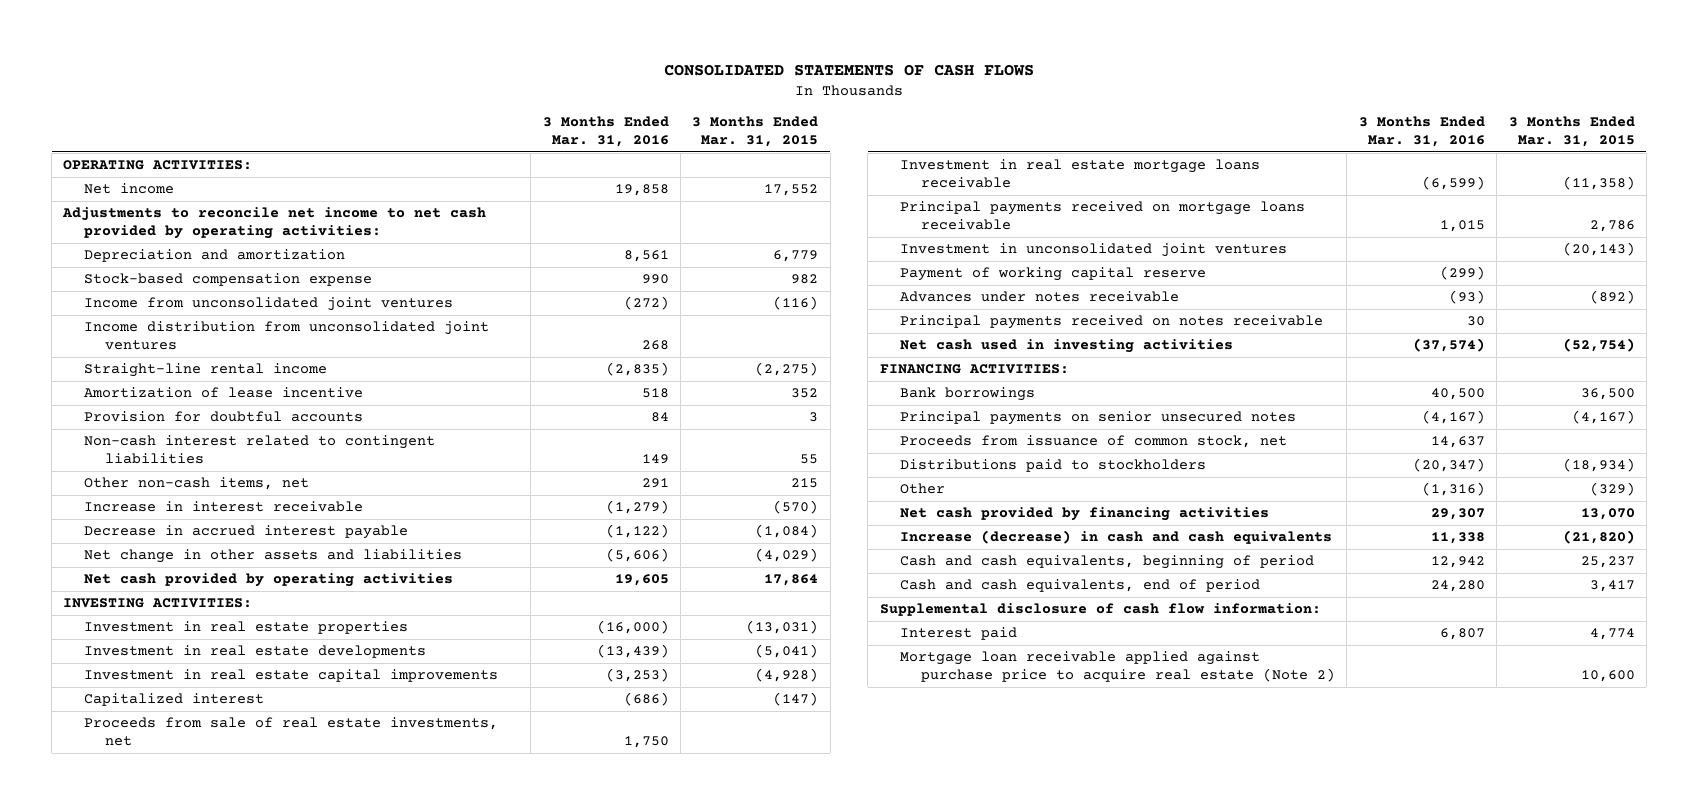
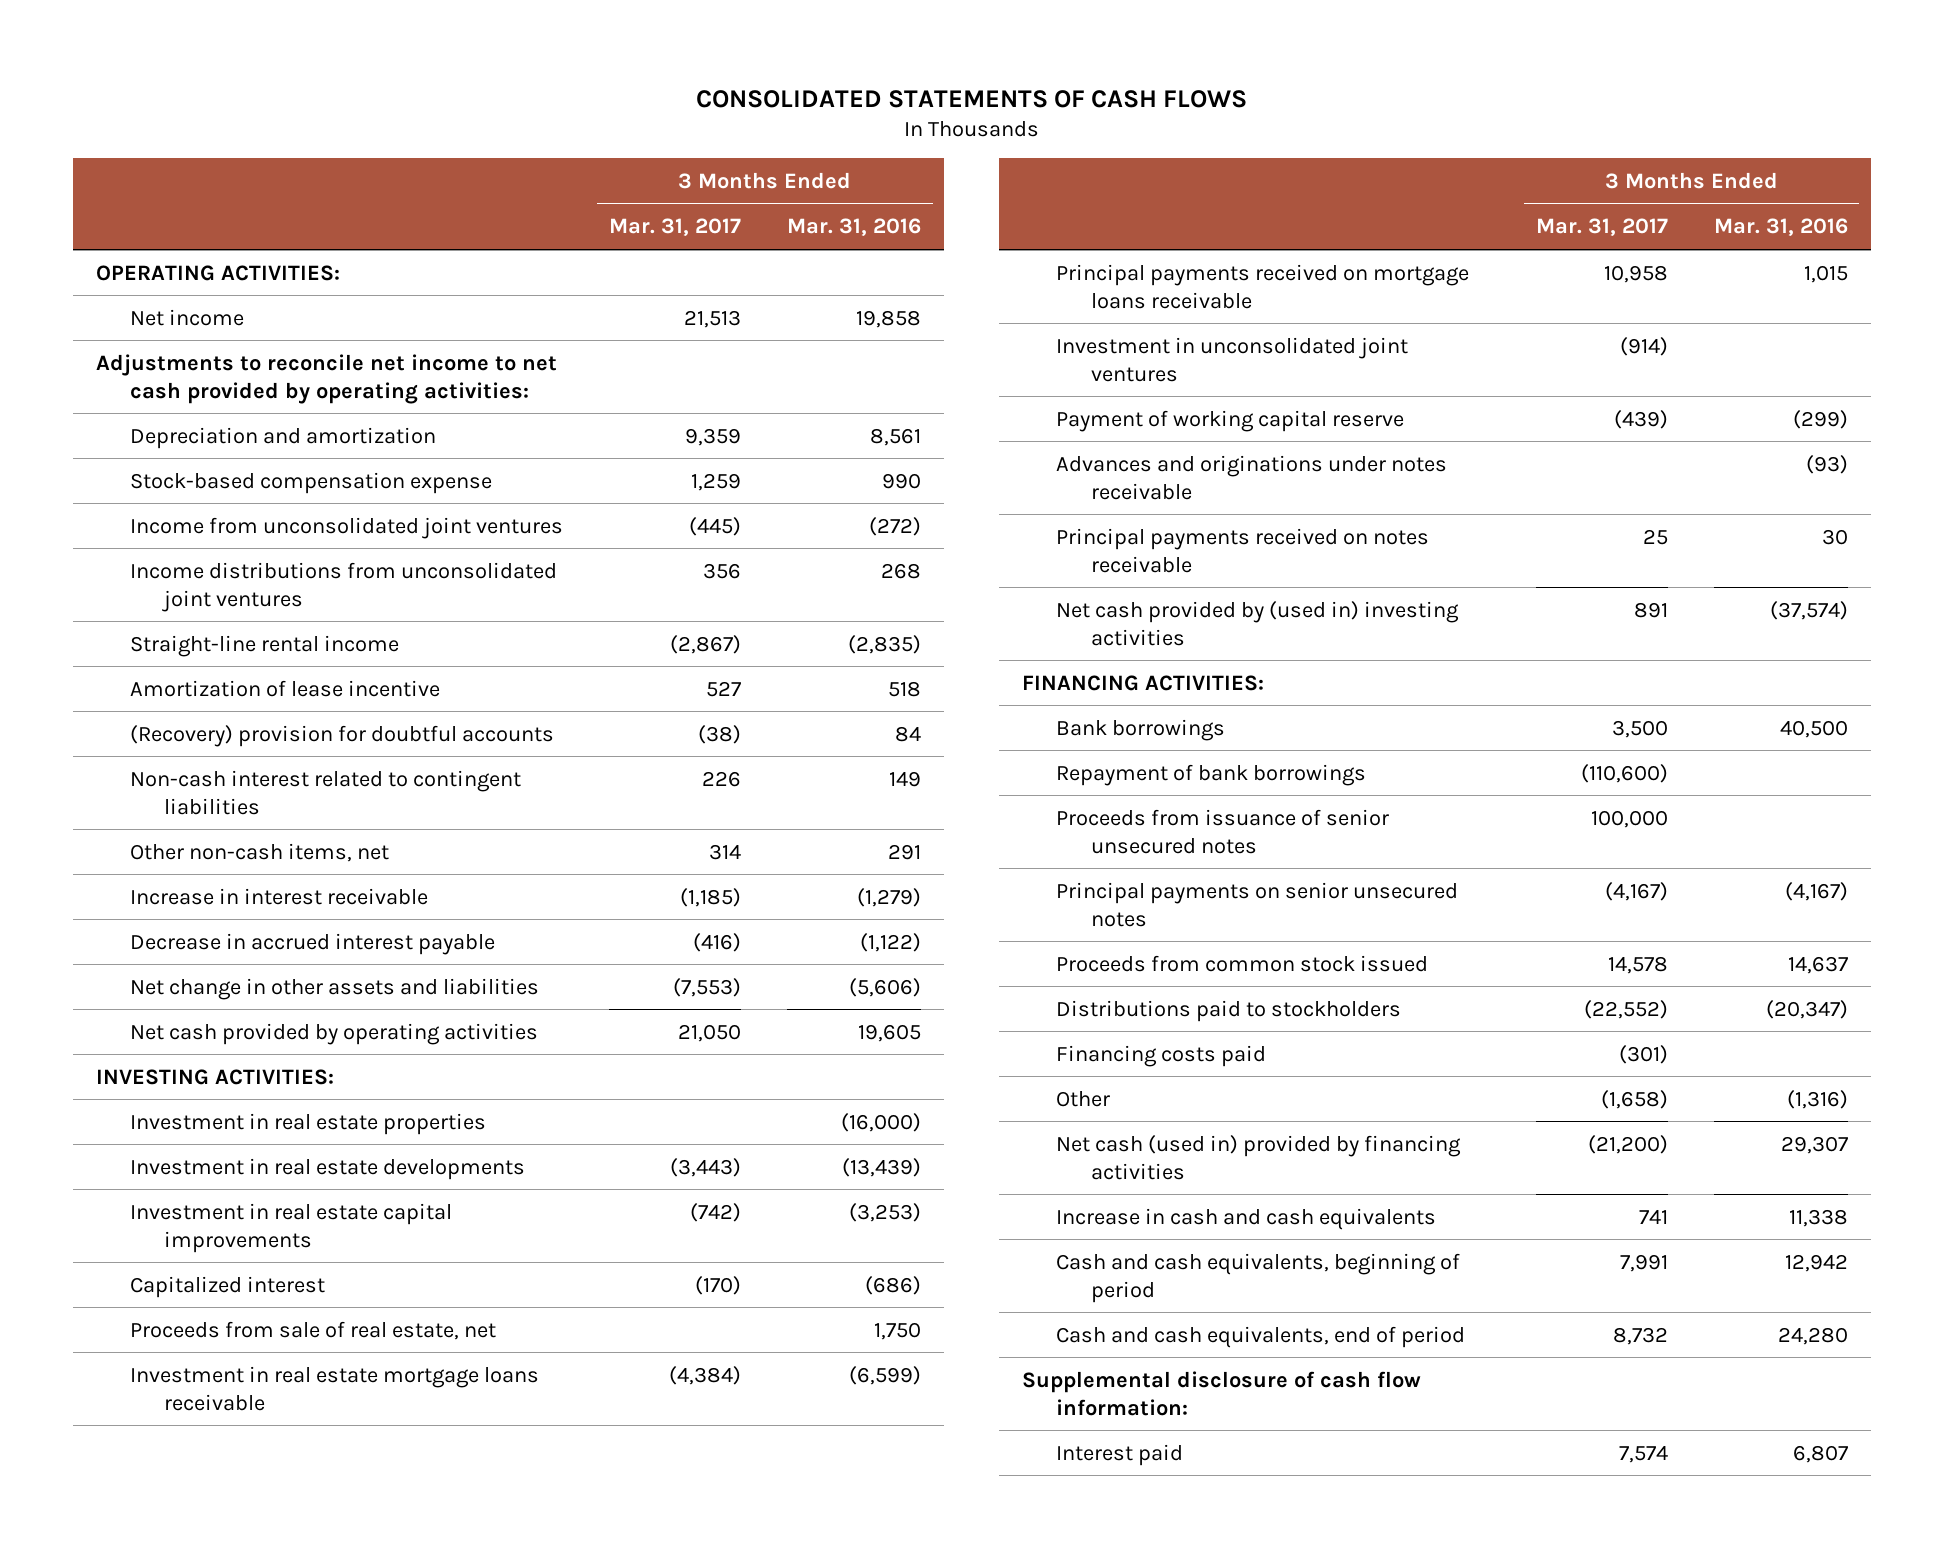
[692,116,819,148] 3 Months Ended Mar. 31, 2015 -> none
none -> [608,218,741,237] Mar. 31, 2017
[84,321,490,351] Income distribution from unconsolidated joint ventures -> [129,561,557,612] Income distributions from unconsolidated joint ventures
[84,411,364,423] Provision for doubtful accounts -> [129,724,554,747] (Recovery) provision for doubtful accounts
[84,717,499,747] Proceeds from sale of real estate investments, net -> [129,1320,496,1340] Proceeds from sale of real estate, net
[900,291,1180,303] Advances under notes receivable -> [1056,454,1448,500] Advances and originations under notes receivable
[900,339,1234,354] Net cash used in investing activities -> [1056,600,1460,646] Net cash provided by (used in) investing activities
none -> [1056,763,1367,786] Repayment of bank borrowings
none -> [1056,808,1390,854] Proceeds from issuance of senior unsecured notes
[900,435,1288,449] Proceeds from issuance of common stock, net -> [1056,954,1429,972] Proceeds from common stock issued
none -> [1056,1044,1267,1067] Financing costs paid
[900,507,1270,522] Net cash provided by financing activities -> [1056,1134,1462,1180] Net cash (used in) provided by financing activities
[900,530,1333,545] Increase (decrease) in cash and cash equivalents -> [1056,1207,1437,1230] Increase in cash and cash equivalents
[900,651,1336,683] Mortgage loan receivable applied against purchase price to acquire real estate (Note 2) -> none

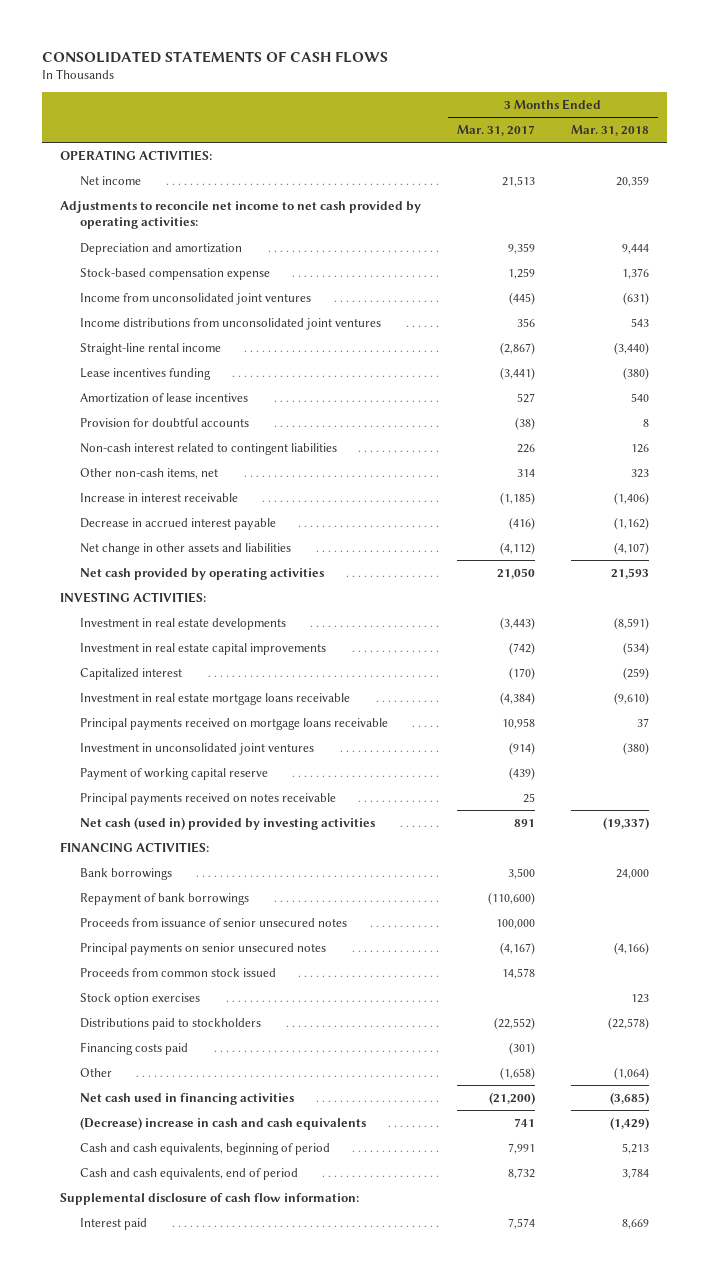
[787,218,922,237] Mar. 31, 2016 -> none
none -> [570,124,649,136] Mar. 31, 2018
none -> [79,367,211,380] Lease incentives funding
[129,679,440,697] Amortization of lease incentive -> [79,392,248,403] Amortization of lease incentives
[129,724,554,747] (Recovery) provision for doubtful accounts -> [79,417,249,427] Provision for doubtful accounts
[672,977,741,997] (7,553) -> [499,541,535,555] (4,112)
[129,1112,486,1135] Investment in real estate properties -> none
[129,1320,496,1340] Proceeds from sale of real estate, net -> none
[1056,454,1448,500] Advances and originations under notes receivable -> none
[1056,600,1460,646] Net cash provided by (used in) investing activities -> [79,816,375,830] Net cash (used in) provided by investing activities
none -> [79,992,200,1005] Stock option exercises
[1056,1134,1462,1180] Net cash (used in) provided by financing activities -> [79,1092,294,1105] Net cash used in financing activities
[1056,1207,1437,1230] Increase in cash and cash equivalents -> [79,1116,366,1130] (Decrease) increase in cash and cash equivalents

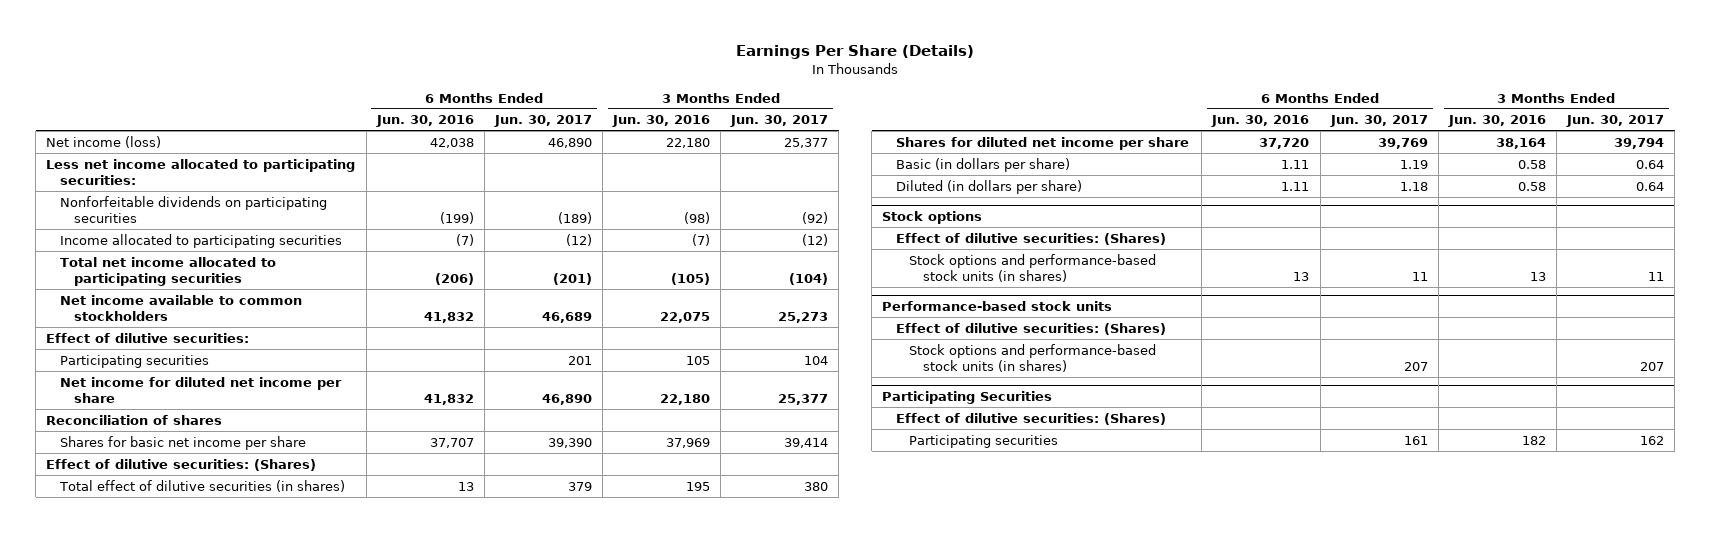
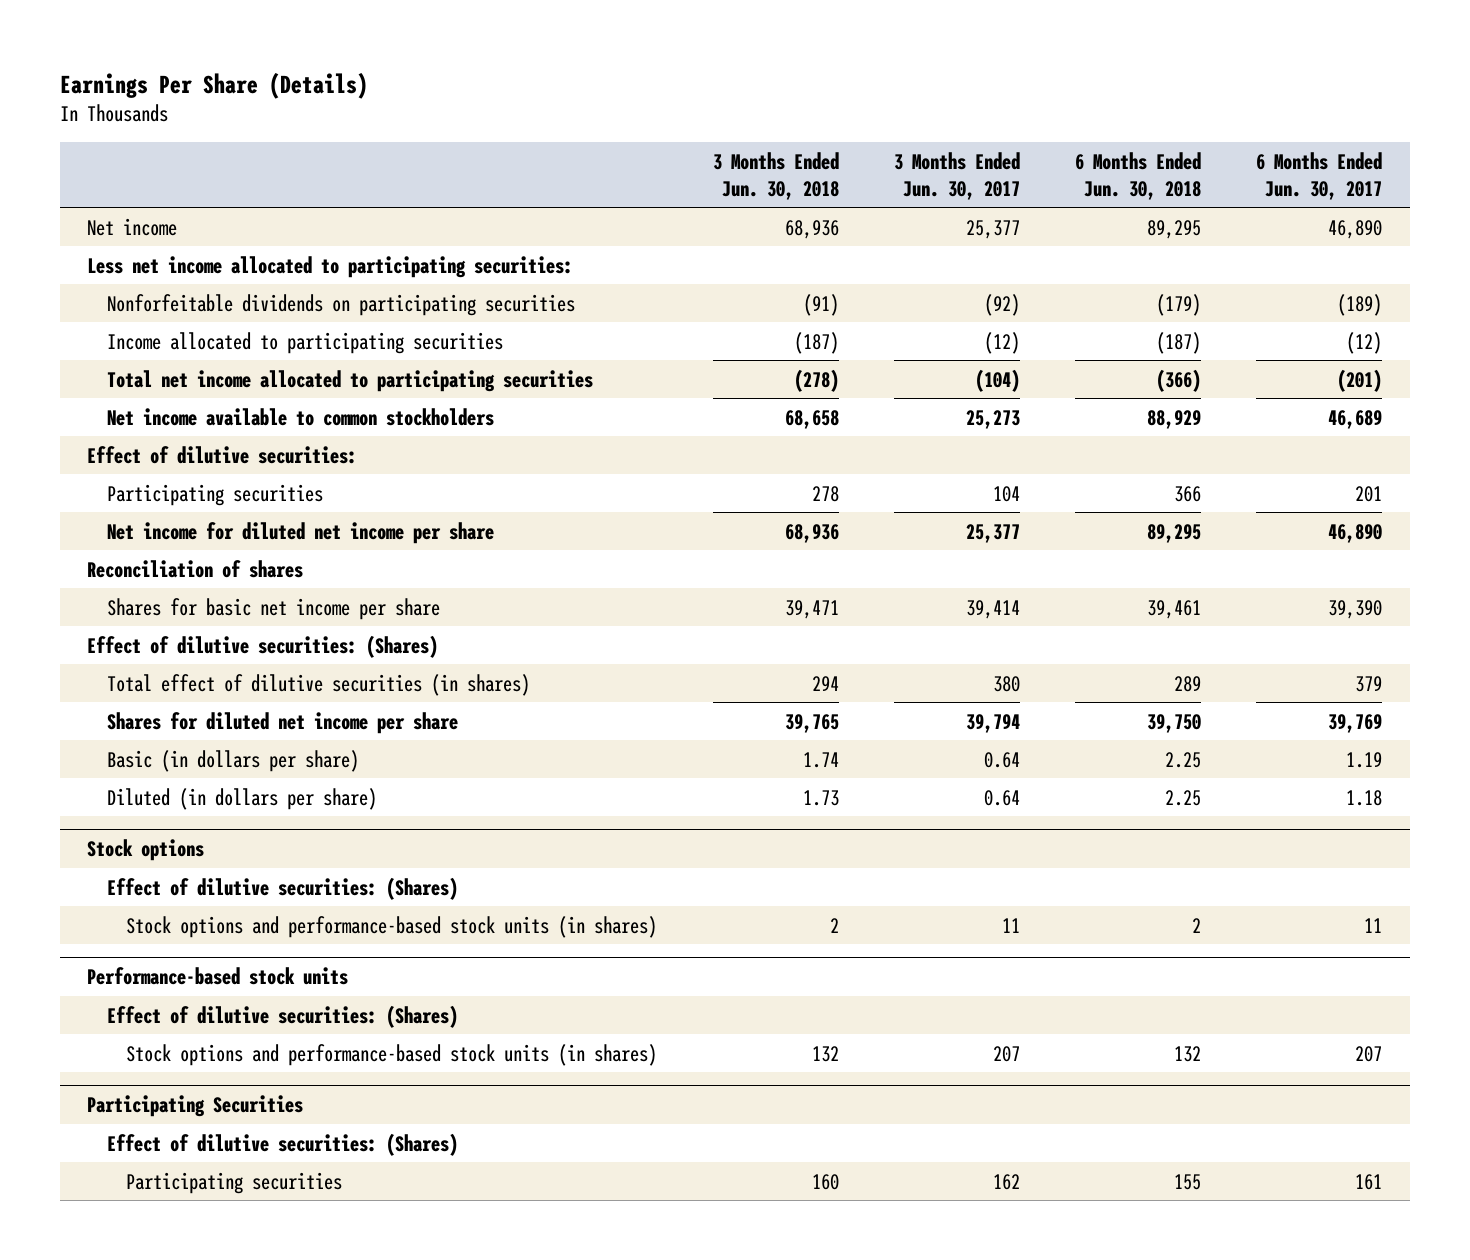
[375,115,474,128] Jun. 30, 2016 -> none
[612,115,711,128] Jun. 30, 2016 -> none
none -> [712,151,839,200] 3 Months Ended Jun. 30, 2018
none -> [1075,151,1202,200] 6 Months Ended Jun. 30, 2018
[46,135,162,148] Net income (loss) -> [87,217,178,236] Net income

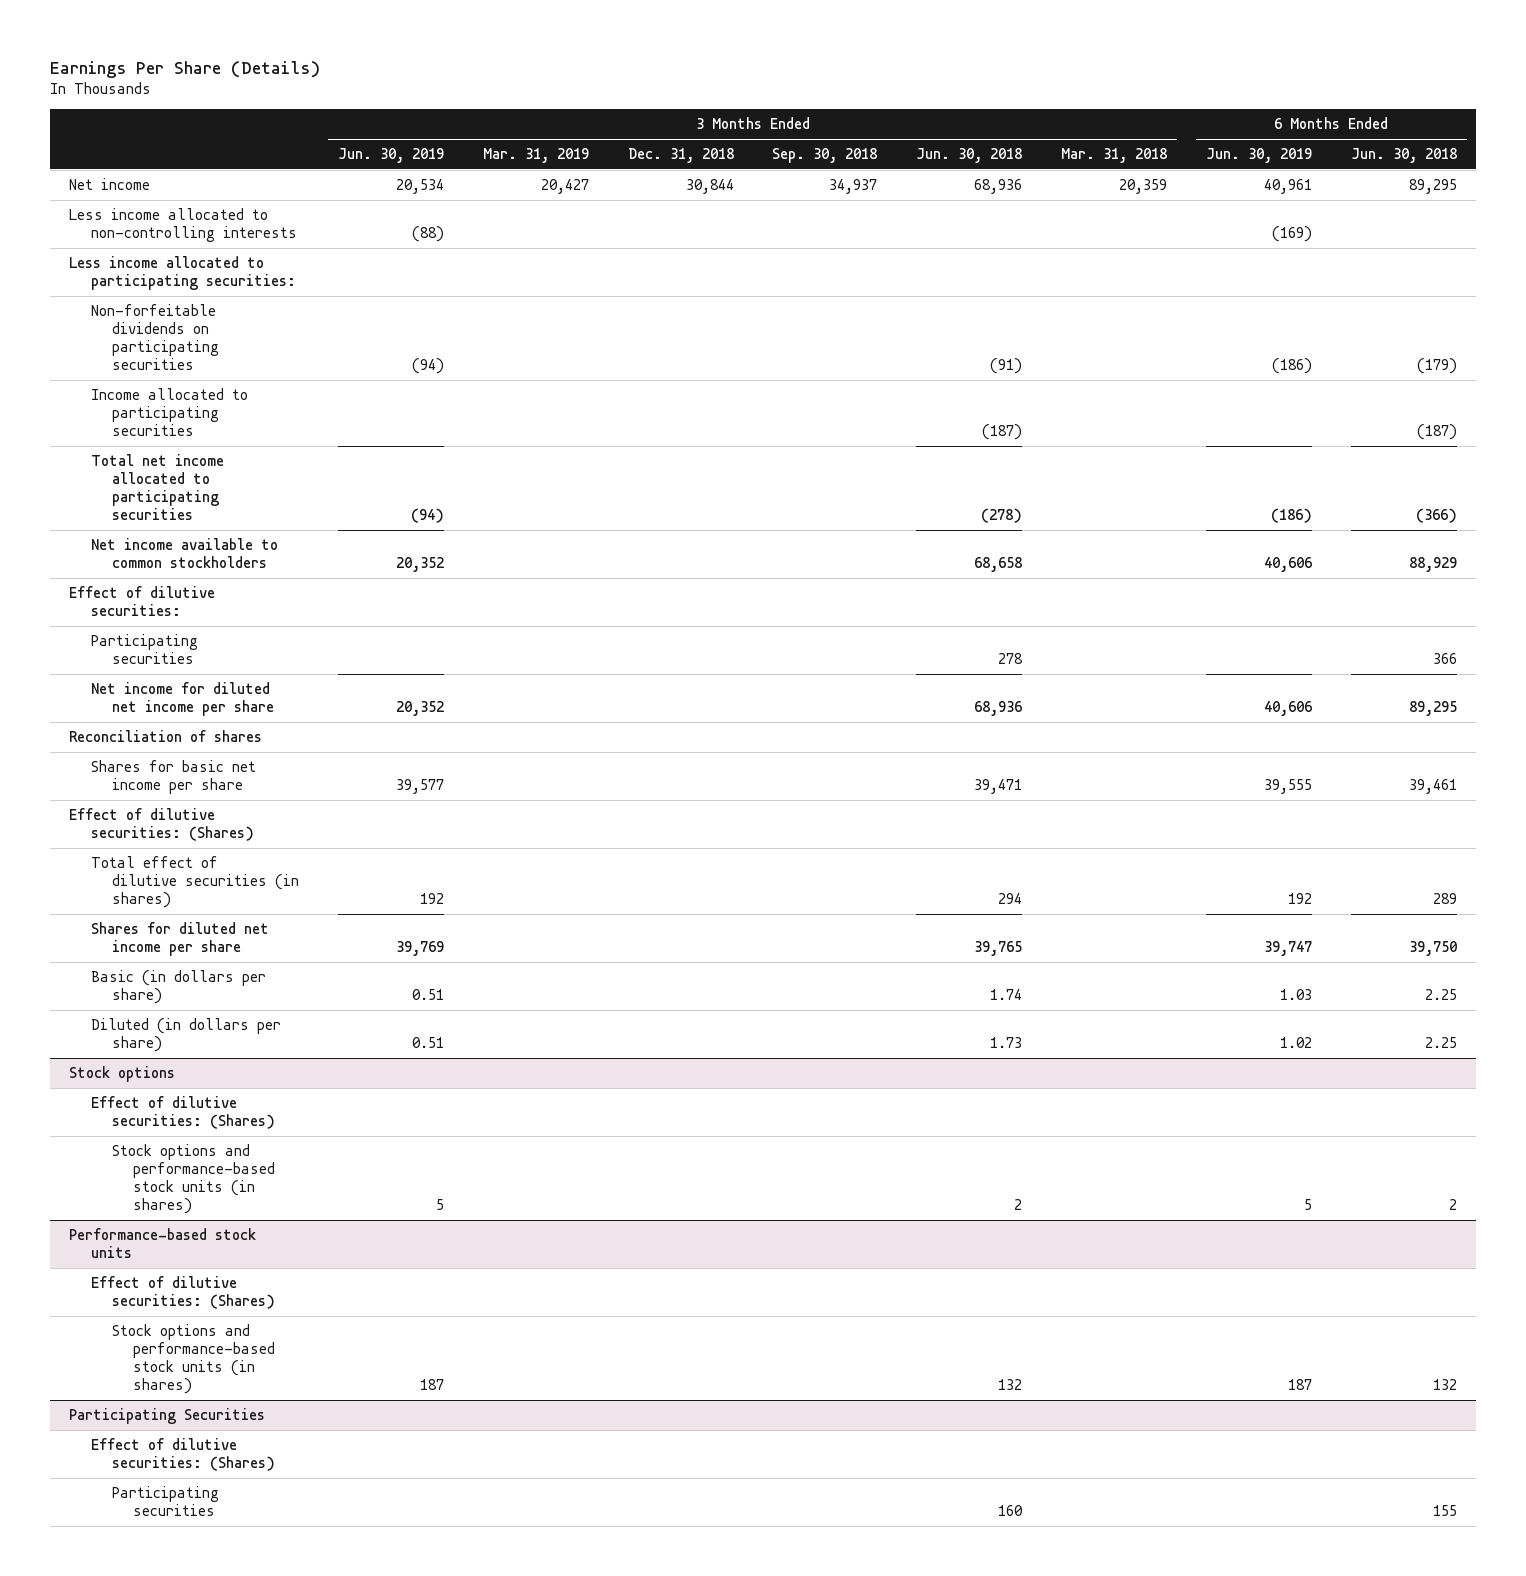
[893,151,1020,200] 3 Months Ended Jun. 30, 2017 -> none
[1256,151,1383,200] 6 Months Ended Jun. 30, 2017 -> none
none -> [337,148,444,164] Jun. 30, 2019
none -> [482,148,589,164] Mar. 31, 2019
none -> [627,148,734,164] Dec. 31, 2018
none -> [772,148,878,164] Sep. 30, 2018
none -> [1061,148,1168,164] Mar. 31, 2018
none -> [1206,148,1313,164] Jun. 30, 2019
none -> [69,208,297,243] Less income allocated to non-controlling interests
[87,255,574,278] Less net income allocated to participating securities: -> [69,256,296,291] Less income allocated to participating securities:
[106,293,575,316] Nonforfeitable dividends on participating securities -> [90,304,220,370] Non-forfeitable dividends on participating securities

